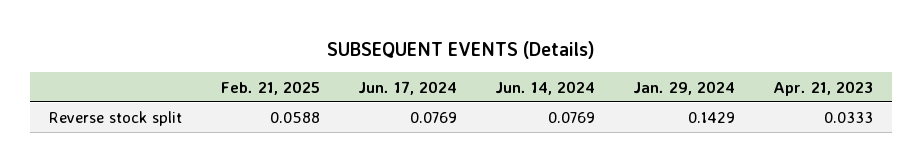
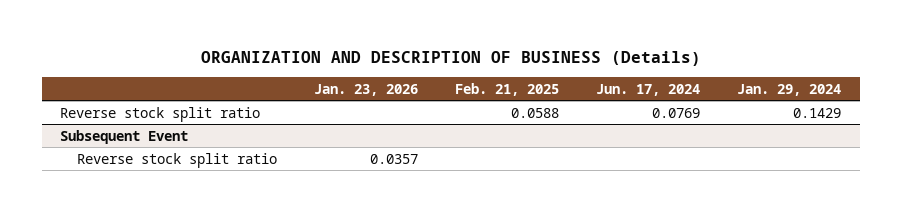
[327,40,596,59] SUBSEQUENT EVENTS (Details) -> [200,51,701,67] ORGANIZATION AND DESCRIPTION OF BUSINESS (Details)
[494,80,595,95] Jun. 14, 2024 -> none
[773,80,874,96] Apr. 21, 2023 -> none
none -> [314,83,419,96] Jan. 23, 2026
[49,111,183,127] Reverse stock split -> [60,106,261,122] Reverse stock split ratio
none -> [60,129,189,144] Subsequent Event
none -> [77,152,278,168] Reverse stock split ratio

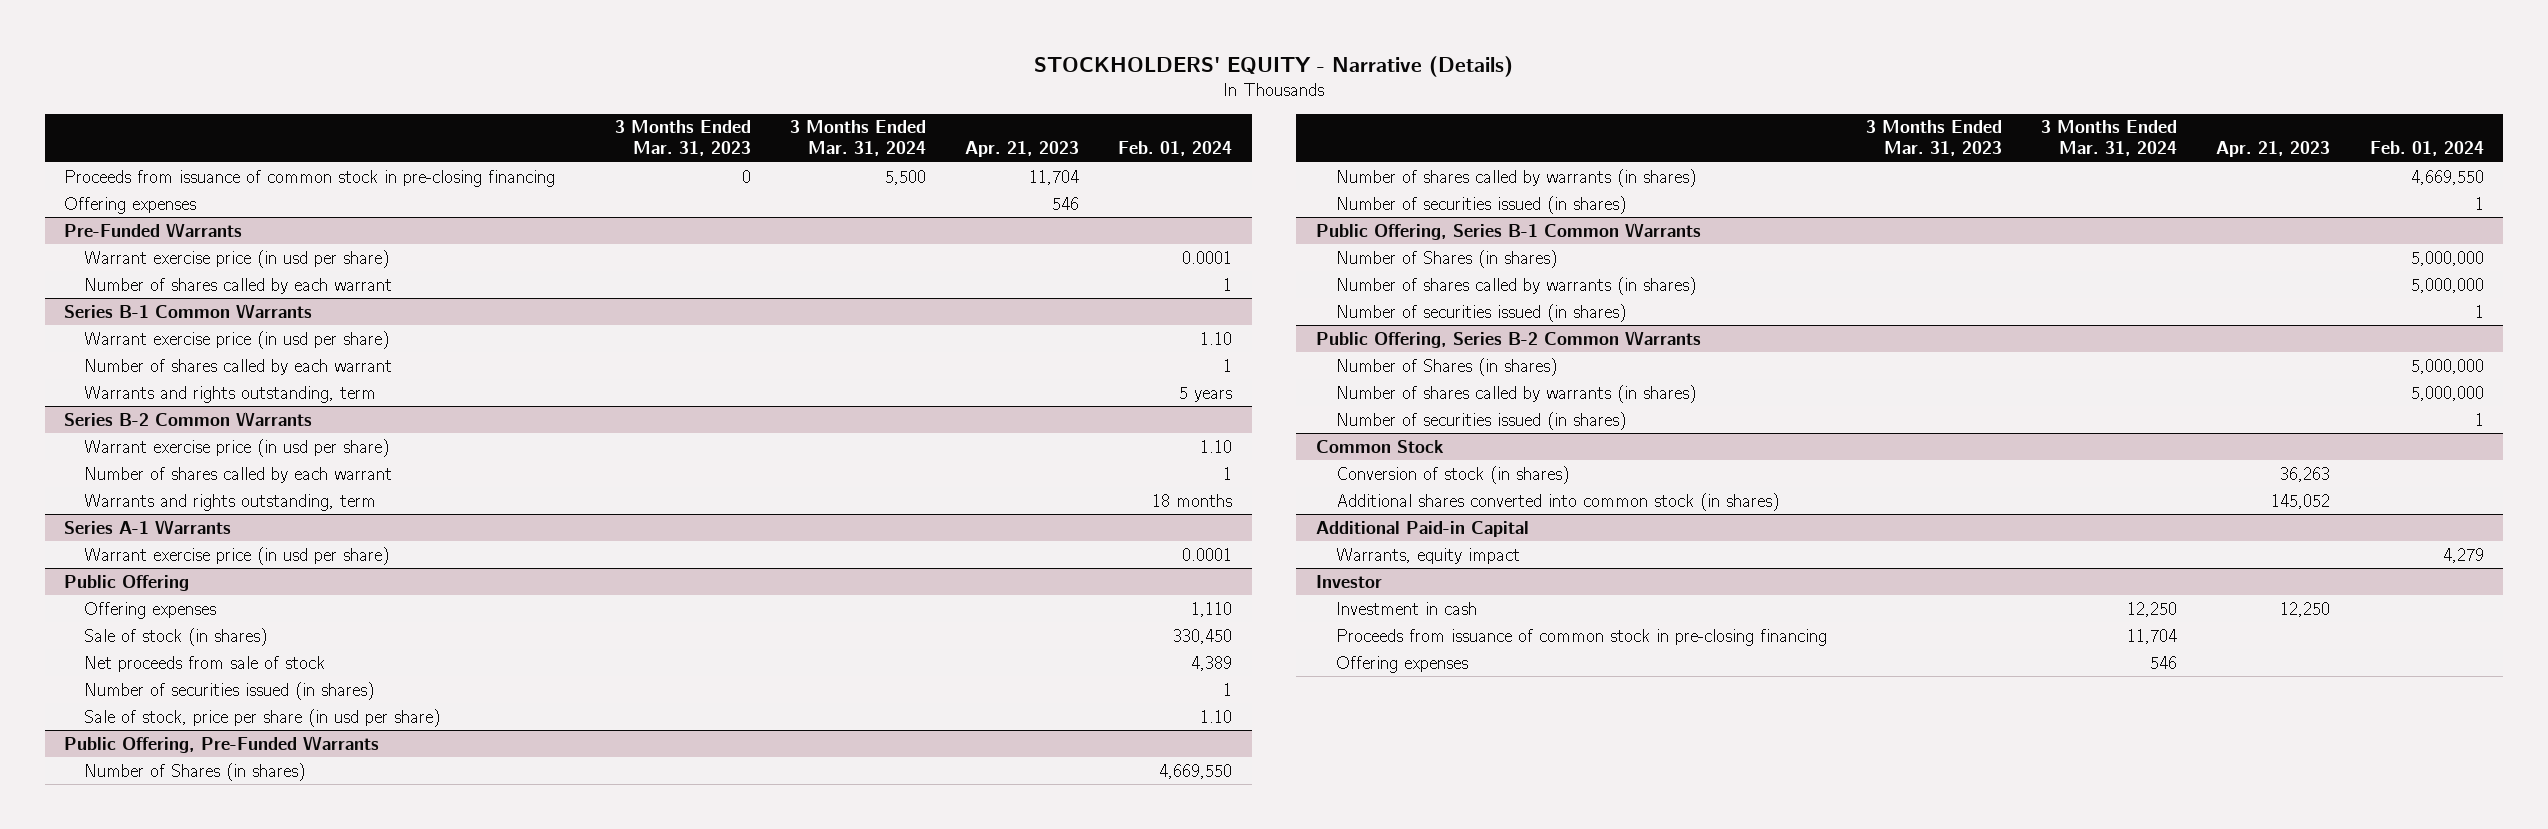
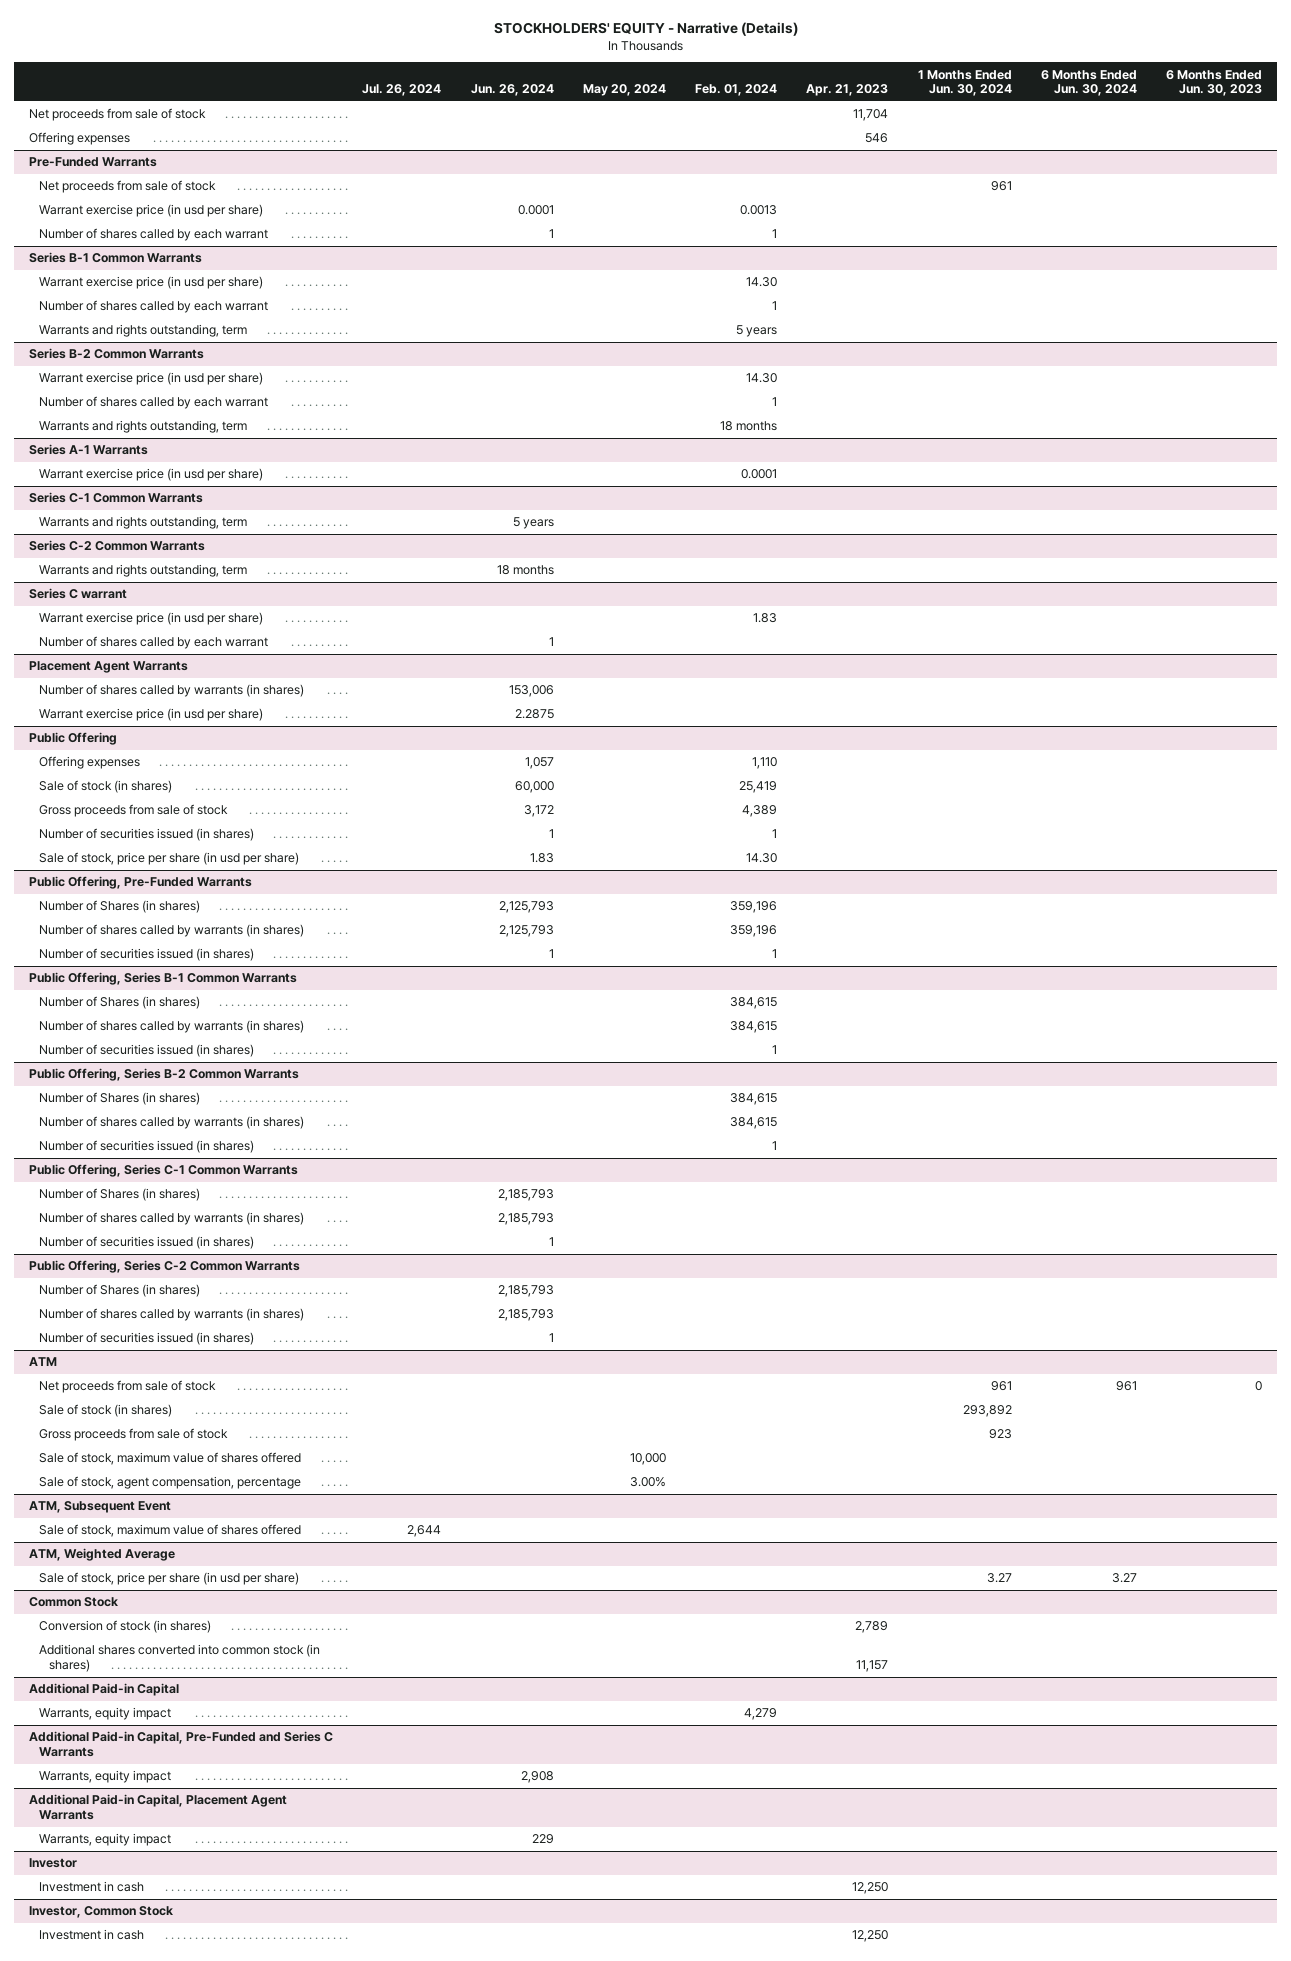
[614,120,751,157] 3 Months Ended Mar. 31, 2023 -> none
[789,120,926,157] 3 Months Ended Mar. 31, 2024 -> none
none -> [362,84,442,97] Jul. 26, 2024
none -> [470,84,554,97] Jun. 26, 2024
none -> [582,84,666,97] May 20, 2024
none -> [917,69,1012,97] 1 Months Ended Jun. 30, 2024
none -> [1040,69,1137,97] 6 Months Ended Jun. 30, 2024
none -> [1166,69,1263,97] 6 Months Ended Jun. 30, 2023
[64,169,556,187] Proceeds from issuance of common stock in pre-closing financing -> [28,108,206,122] Net proceeds from sale of stock
none -> [39,180,217,194] Net proceeds from sale of stock
[1182,250,1233,264] 0.0001 -> [740,205,778,216] 0.0013
[1200,331,1233,345] 1.10 -> [746,277,778,288] 14.30
[1200,439,1233,453] 1.10 -> [746,373,778,384] 14.30
none -> [28,492,203,504] Series C-1 Common Warrants
none -> [39,516,248,530] Warrants and rights outstanding, term
none -> [28,540,205,552] Series C-2 Common Warrants
none -> [39,564,248,578] Warrants and rights outstanding, term
none -> [28,588,127,600] Series C warrant
none -> [39,612,264,626] Warrant exercise price (in usd per share)
none -> [39,636,269,650] Number of shares called by each warrant
none -> [28,661,188,674] Placement Agent Warrants
none -> [39,684,305,698] Number of shares called by warrants (in shares)
none -> [39,708,264,722] Warrant exercise price (in usd per share)
[1173,628,1233,644] 330,450 -> [739,781,778,794] 25,419
[84,655,326,672] Net proceeds from sale of stock -> [39,804,229,818] Gross proceeds from sale of stock
[1200,709,1233,723] 1.10 -> [746,853,778,864] 14.30
[1159,763,1233,779] 4,669,550 -> [730,901,778,914] 359,196
[2410,169,2484,185] 4,669,550 -> [730,925,778,938] 359,196
[2410,250,2484,266] 5,000,000 -> [730,997,778,1010] 384,615
[2410,277,2484,293] 5,000,000 -> [730,1021,778,1034] 384,615
[2410,358,2484,374] 5,000,000 -> [730,1093,778,1106] 384,615
[2410,385,2484,401] 5,000,000 -> [730,1117,778,1130] 384,615
none -> [28,1164,298,1178] Public Offering, Series C-1 Common Warrants
none -> [39,1188,201,1202] Number of Shares (in shares)
none -> [39,1212,305,1226] Number of shares called by warrants (in shares)
none -> [39,1236,255,1250] Number of securities issued (in shares)
none -> [28,1260,300,1274] Public Offering, Series C-2 Common Warrants
none -> [39,1284,201,1298] Number of Shares (in shares)
none -> [39,1308,305,1322] Number of shares called by warrants (in shares)
none -> [39,1332,255,1346] Number of securities issued (in shares)
none -> [28,1357,57,1367] ATM
none -> [39,1380,217,1394] Net proceeds from sale of stock
none -> [39,1404,173,1418] Sale of stock (in shares)
none -> [39,1428,229,1442] Gross proceeds from sale of stock
none -> [39,1452,302,1466] Sale of stock, maximum value of shares offered
none -> [39,1476,302,1490] Sale of stock, agent compensation, percentage
none -> [28,1501,171,1514] ATM, Subsequent Event
none -> [39,1524,302,1538] Sale of stock, maximum value of shares offered
none -> [28,1548,175,1562] ATM, Weighted Average
none -> [39,1572,300,1586] Sale of stock, price per share (in usd per share)
[2280,466,2331,482] 36,263 -> [855,1621,889,1634] 2,789
[2271,493,2331,509] 145,052 -> [856,1659,889,1672] 11,157
none -> [28,1731,333,1757] Additional Paid-in Capital, Pre-Funded and Series C Warrants
none -> [39,1770,172,1784] Warrants, equity impact
none -> [28,1794,287,1820] Additional Paid-in Capital, Placement Agent Warrants
none -> [39,1833,172,1847] Warrants, equity impact
[1335,628,1827,646] Proceeds from issuance of common stock in pre-closing financing -> none
[1335,655,1468,673] Offering expenses -> none
none -> [28,1906,173,1919] Investor, Common Stock
none -> [39,1929,145,1941] Investment in cash

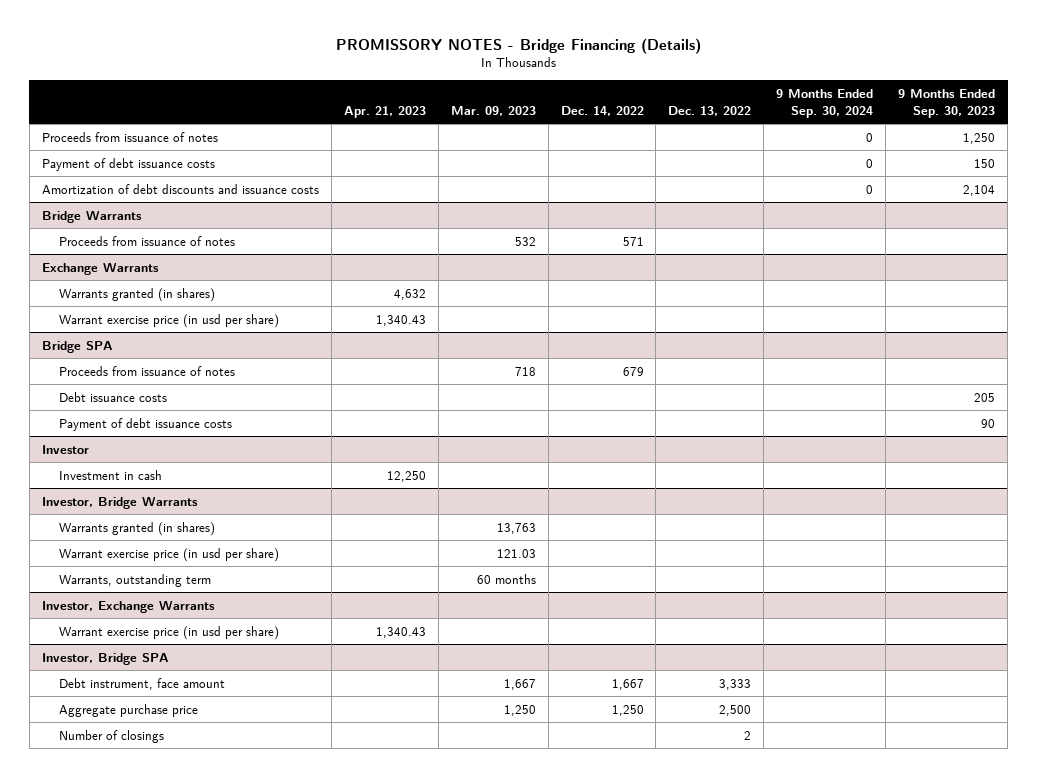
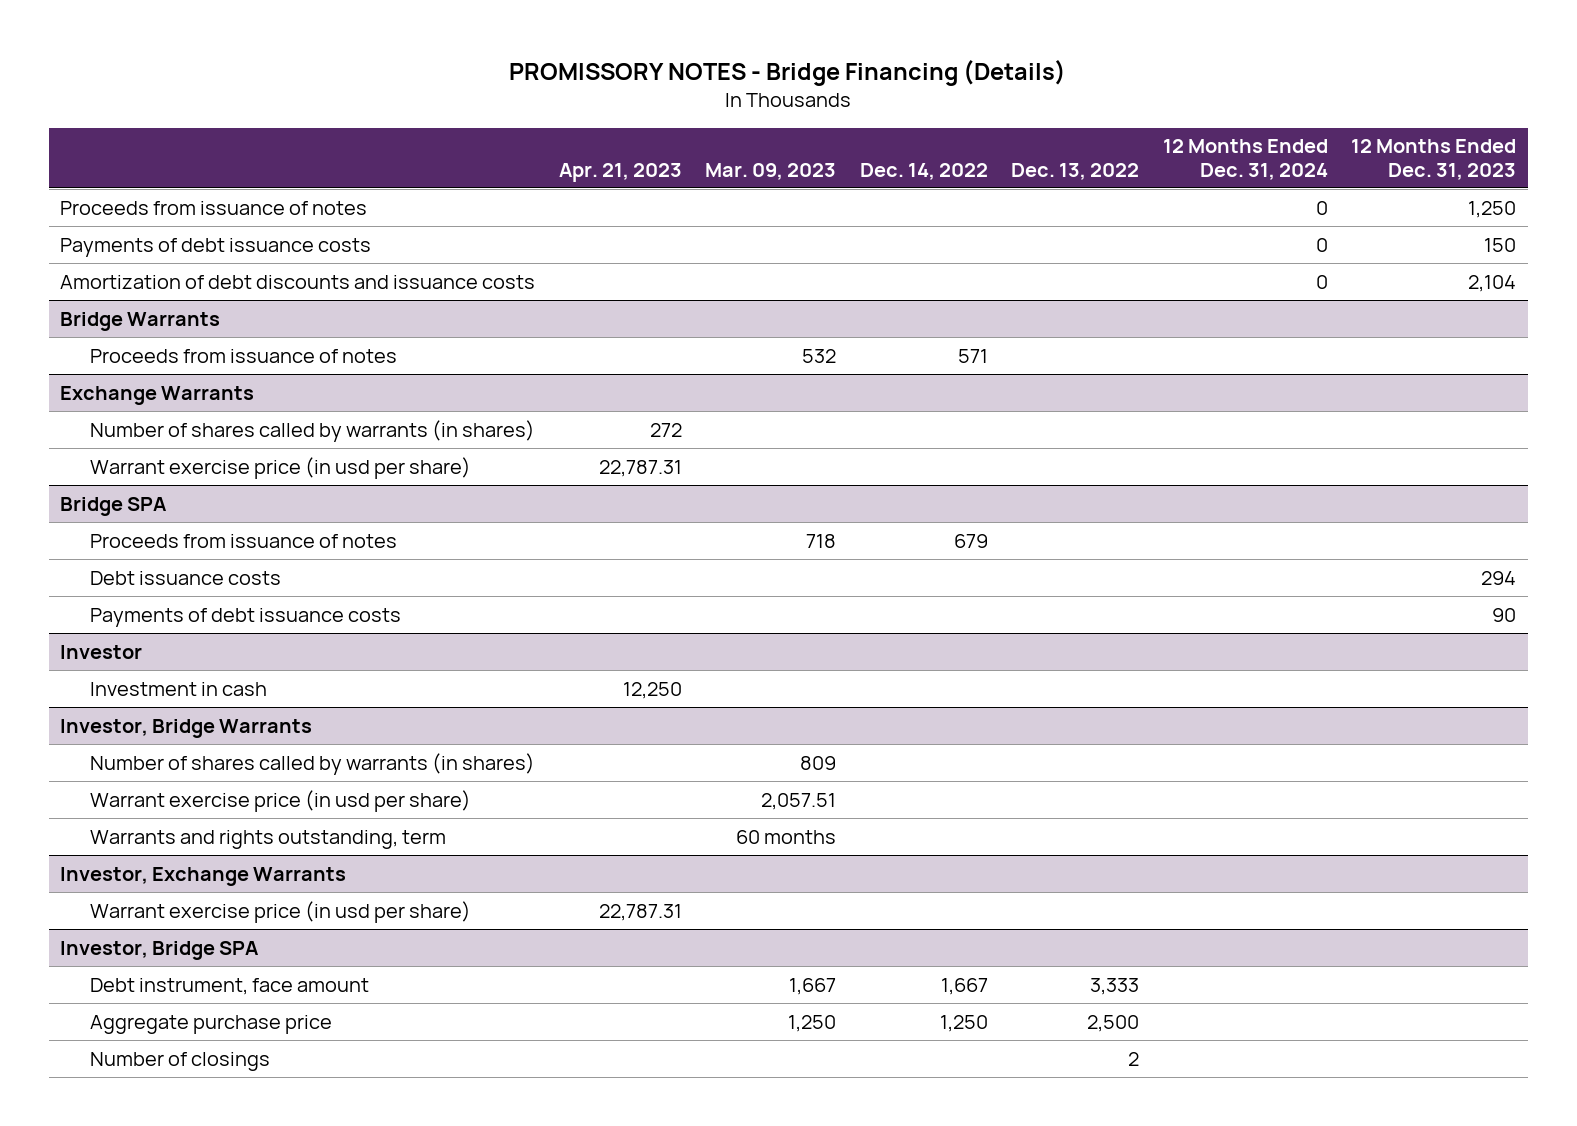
[776,89,874,118] 9 Months Ended Sep. 30, 2024 -> none
[898,89,996,118] 9 Months Ended Sep. 30, 2023 -> none
none -> [1162,139,1328,180] 12 Months Ended Dec. 31, 2024
none -> [1351,139,1517,180] 12 Months Ended Dec. 31, 2023
[41,157,215,171] Payment of debt issuance costs -> [60,237,372,257] Payments of debt issuance costs
[59,287,216,302] Warrants granted (in shares) -> [89,419,535,442] Number of shares called by warrants (in shares)
[393,288,426,300] 4,632 -> [649,422,682,437] 272
[375,314,426,326] 1,340.43 -> [598,459,682,477] 22,787.31
[59,417,233,431] Payment of debt issuance costs -> [89,607,401,627] Payments of debt issuance costs
[59,521,216,536] Warrants granted (in shares) -> [89,752,535,775] Number of shares called by warrants (in shares)
[496,522,536,534] 13,763 -> [800,755,837,770] 809
[496,548,536,558] 121.03 -> [761,792,837,810] 2,057.51
[59,573,212,587] Warrants, outstanding term -> [89,829,446,849] Warrants and rights outstanding, term
[375,626,426,638] 1,340.43 -> [598,903,682,921] 22,787.31

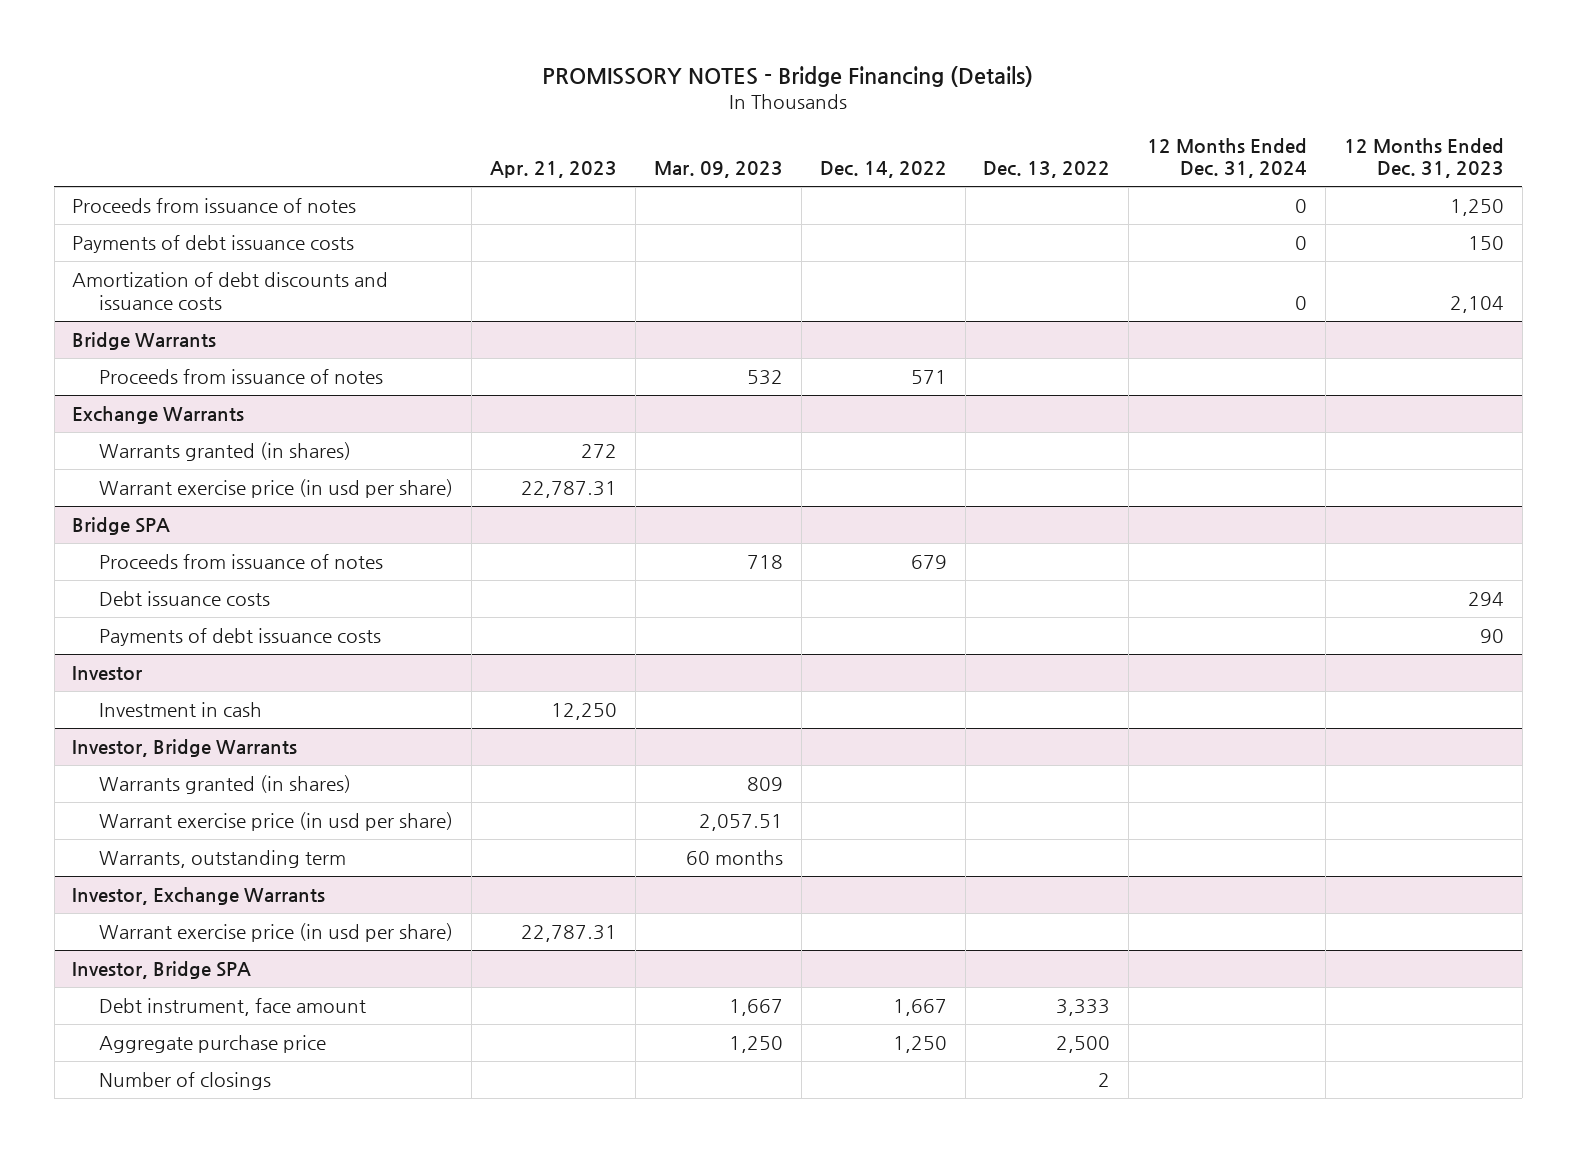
[89,419,535,442] Number of shares called by warrants (in shares) -> [99,441,352,461] Warrants granted (in shares)
[89,752,535,775] Number of shares called by warrants (in shares) -> [99,774,352,794] Warrants granted (in shares)
[89,829,446,849] Warrants and rights outstanding, term -> [99,849,347,868] Warrants, outstanding term

